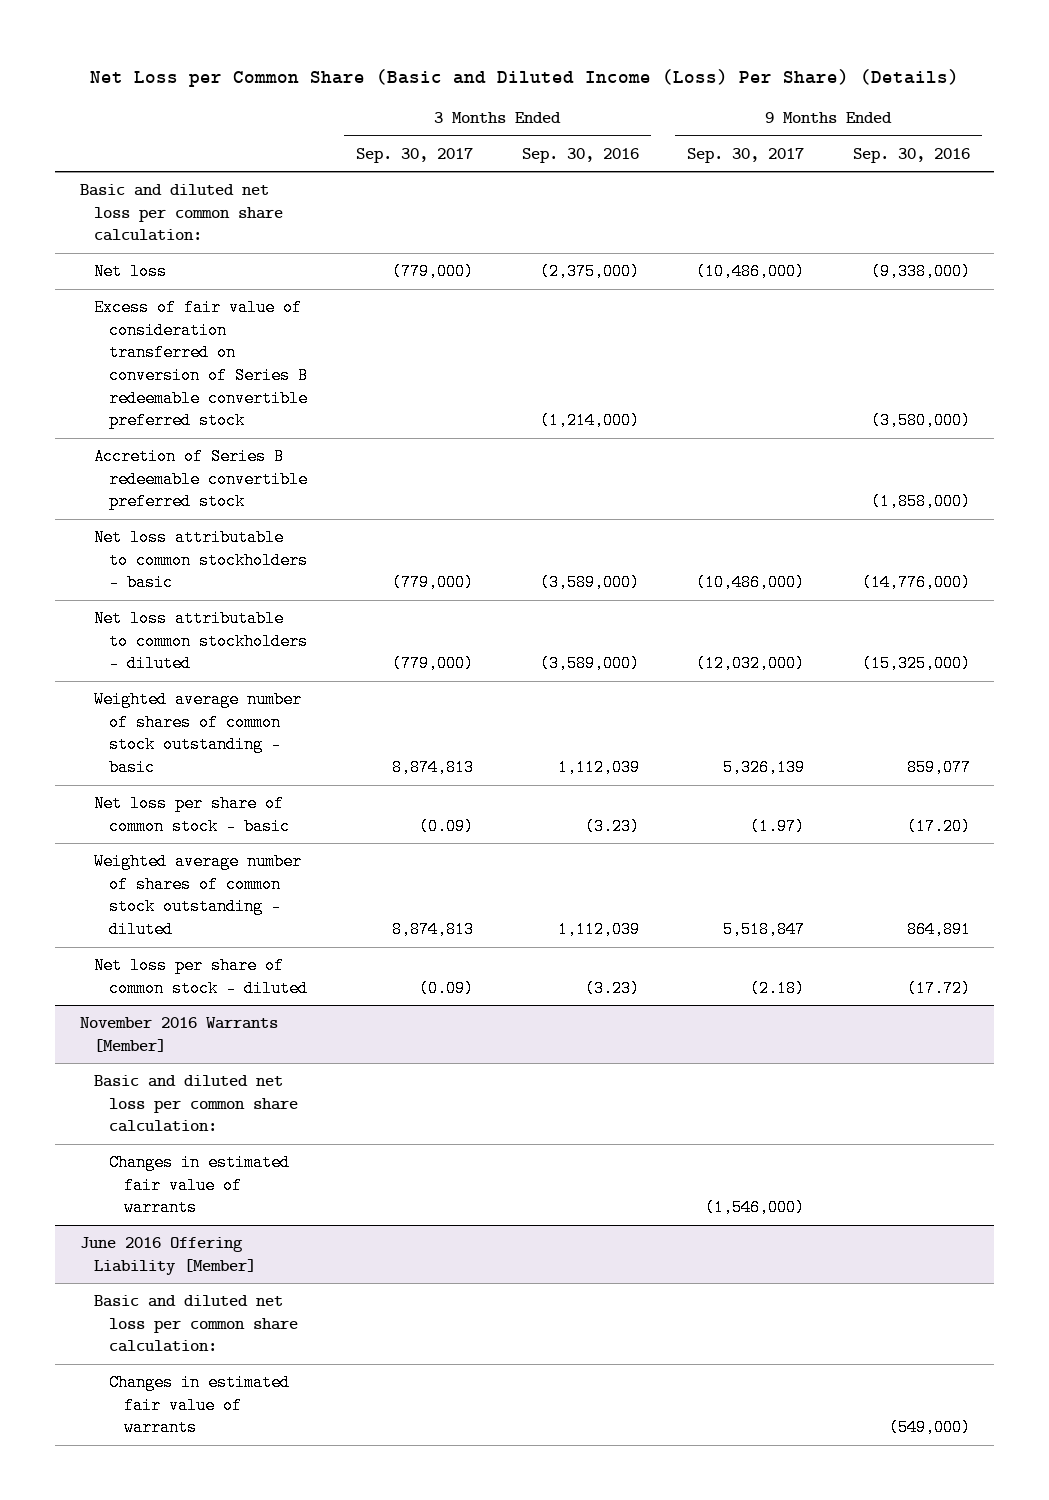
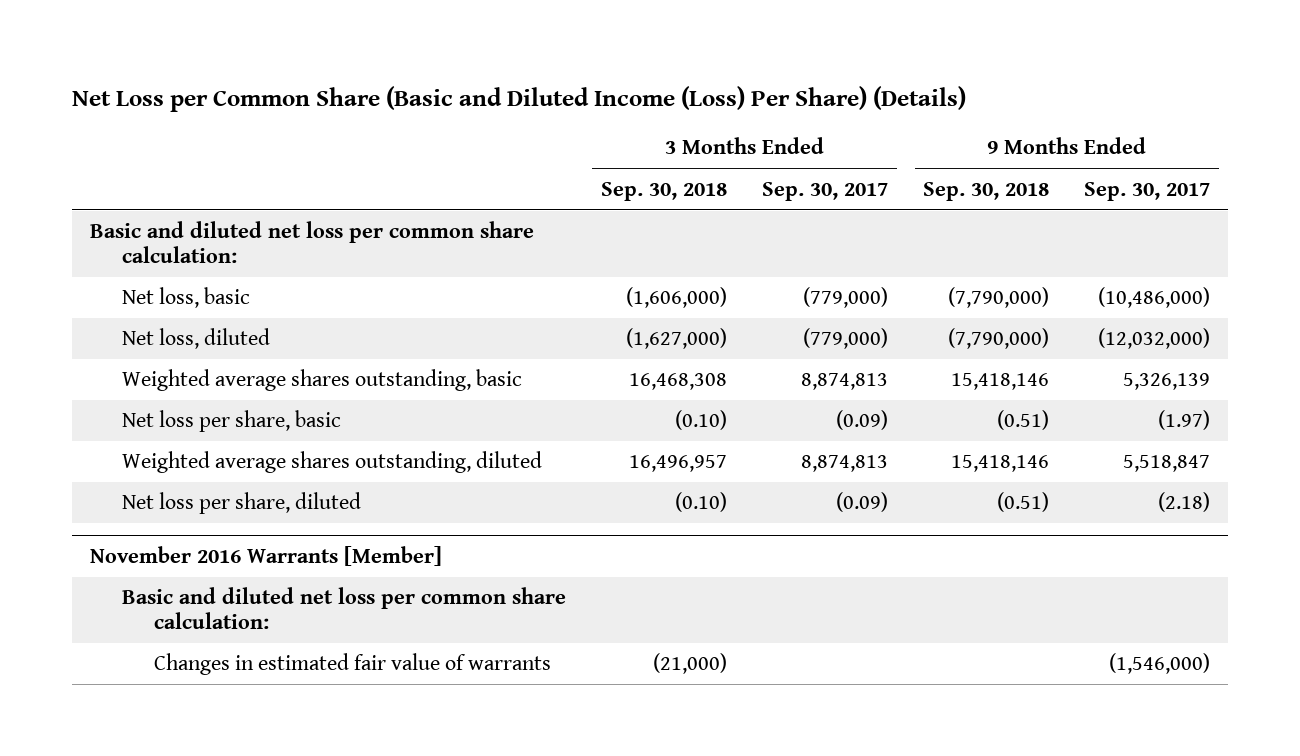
[521,147,639,163] Sep. 30, 2016 -> none
[852,147,970,163] Sep. 30, 2016 -> none
none -> [600,181,727,201] Sep. 30, 2018
none -> [923,181,1050,201] Sep. 30, 2018
[94,299,309,430] Excess of fair value of consideration transferred on conversion of Series B redeemable convertible preferred stock -> none
[94,448,309,511] Accretion of Series B redeemable convertible preferred stock -> none
[94,529,309,592] Net loss attributable to common stockholders - basic -> none
[94,263,168,281] Net loss -> [121,287,250,309] Net loss, basic
[94,610,309,673] Net loss attributable to common stockholders - diluted -> [121,328,270,350] Net loss, diluted
[94,691,303,777] Weighted average number of shares of common stock outstanding - basic -> [121,369,522,392] Weighted average shares outstanding, basic
[94,795,291,835] Net loss per share of common stock - basic -> [121,410,341,433] Net loss per share, basic
[94,853,303,939] Weighted average number of shares of common stock outstanding - diluted -> [121,451,542,474] Weighted average shares outstanding, diluted
[94,957,309,997] Net loss per share of common stock - diluted -> [121,492,361,515] Net loss per share, diluted
[79,1237,257,1275] June 2016 Offering Liability [Member] -> none
[94,1295,299,1353] Basic and diluted net loss per common share calculation: -> none
[109,1374,291,1437] Changes in estimated fair value of warrants -> none

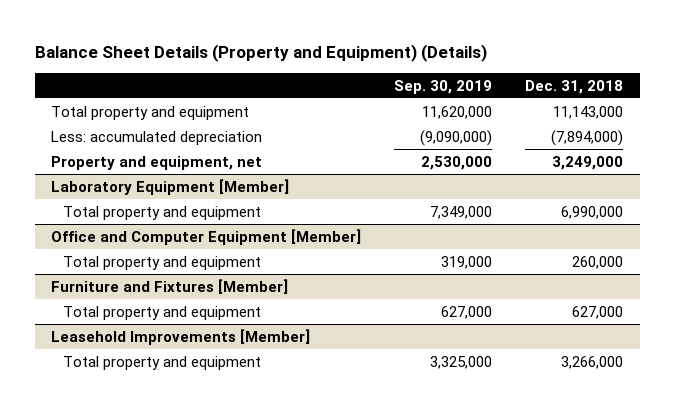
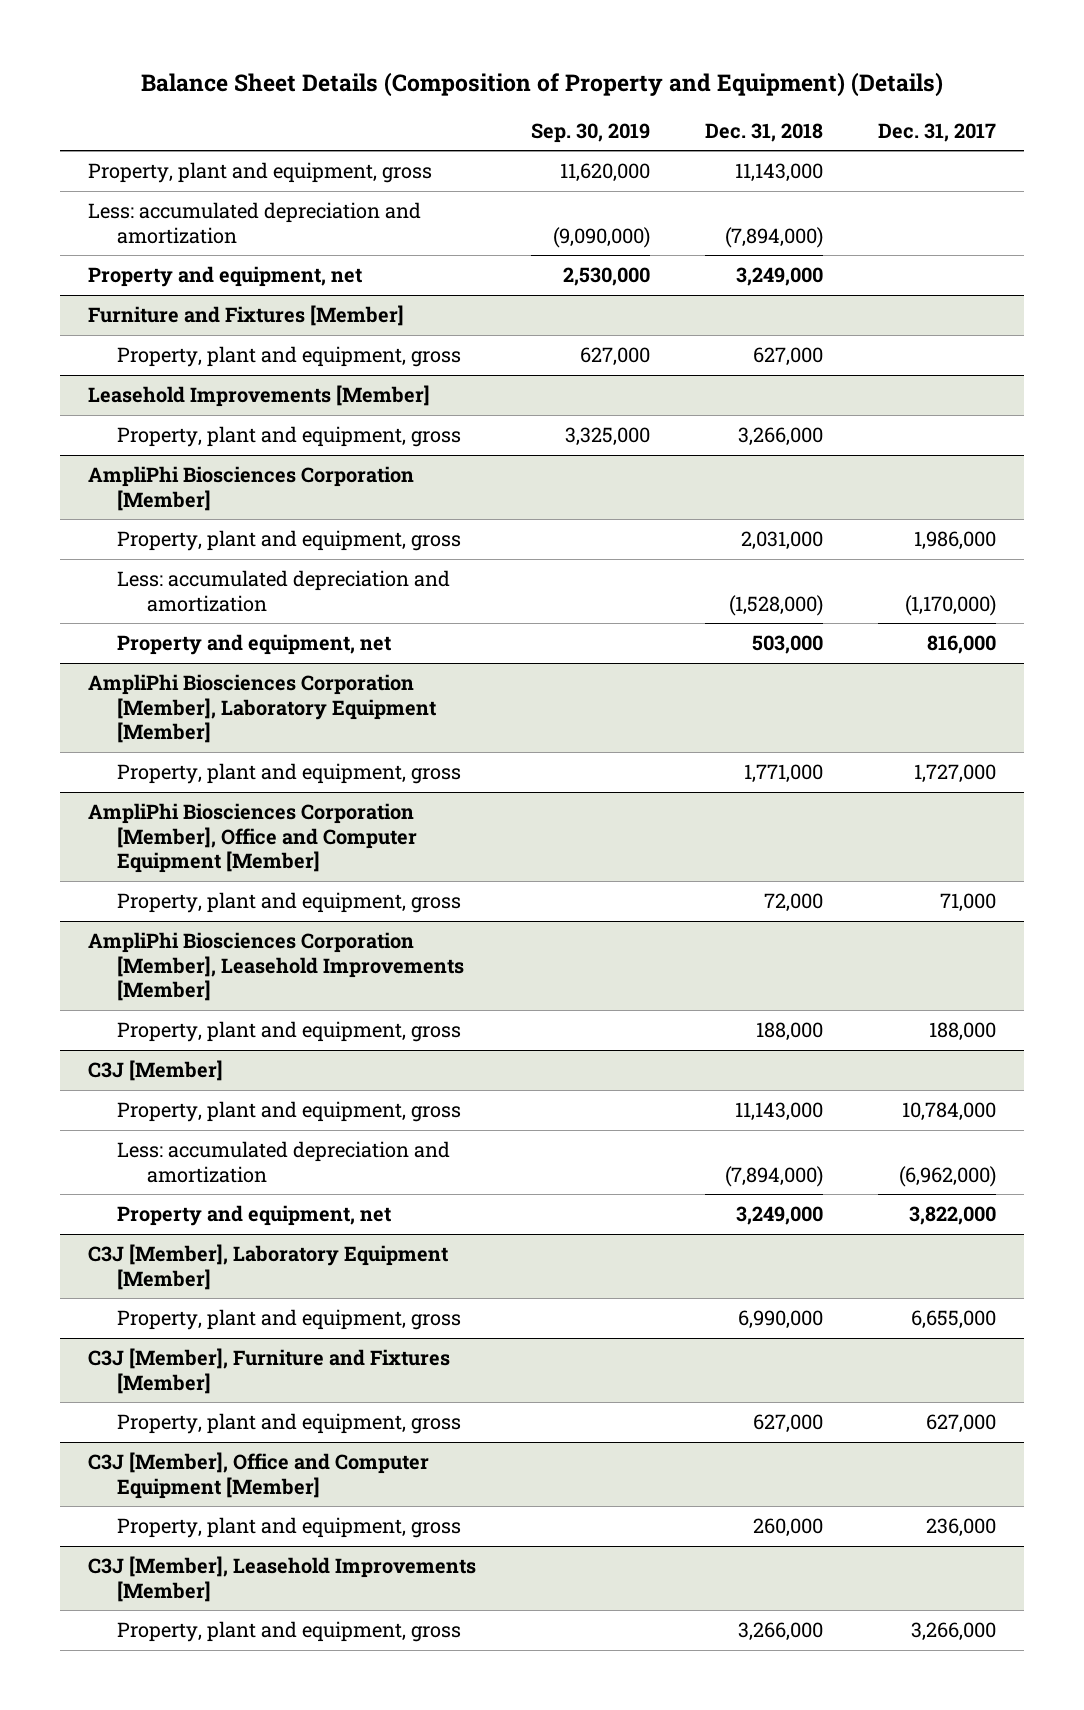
[34,43,487,62] Balance Sheet Details (Property and Equipment) (Details) -> [140,71,943,97] Balance Sheet Details (Composition of Property and Equipment) (Details)
none -> [878,122,997,142] Dec. 31, 2017
[51,105,250,120] Total property and equipment -> [87,161,432,183] Property, plant and equipment, gross
[51,130,263,145] Less: accumulated depreciation -> [87,201,421,244] Less: accumulated depreciation and amortization
[51,178,290,195] Laboratory Equipment [Member] -> none
[63,205,262,220] Total property and equipment -> none
[51,228,362,245] Office and Computer Equipment [Member] -> none
[63,255,262,270] Total property and equipment -> none
[63,305,262,320] Total property and equipment -> [117,345,462,367] Property, plant and equipment, gross
[63,355,262,370] Total property and equipment -> [117,425,462,447] Property, plant and equipment, gross
none -> [87,465,414,511] AmpliPhi Biosciences Corporation [Member]
none -> [117,529,462,551] Property, plant and equipment, gross
none -> [117,569,451,612] Less: accumulated depreciation and amortization
none -> [117,633,392,655] Property and equipment, net
none -> [87,673,437,744] AmpliPhi Biosciences Corporation [Member], Laboratory Equipment [Member]
none -> [117,762,462,784] Property, plant and equipment, gross
none -> [87,802,418,874] AmpliPhi Biosciences Corporation [Member], Office and Computer Equipment [Member]
none -> [117,891,462,913] Property, plant and equipment, gross
none -> [87,931,465,1002] AmpliPhi Biosciences Corporation [Member], Leasehold Improvements [Member]
none -> [117,1020,462,1042] Property, plant and equipment, gross
none -> [87,1059,223,1081] C3J [Member]
none -> [117,1100,462,1122] Property, plant and equipment, gross
none -> [117,1140,451,1183] Less: accumulated depreciation and amortization
none -> [117,1204,392,1226] Property and equipment, net
none -> [87,1243,448,1290] C3J [Member], Laboratory Equipment [Member]
none -> [117,1308,462,1330] Property, plant and equipment, gross
none -> [87,1347,450,1394] C3J [Member], Furniture and Fixtures [Member]
none -> [117,1412,462,1434] Property, plant and equipment, gross
none -> [87,1451,429,1499] C3J [Member], Office and Computer Equipment [Member]
none -> [117,1516,462,1538] Property, plant and equipment, gross
none -> [87,1555,476,1602] C3J [Member], Leasehold Improvements [Member]
none -> [117,1620,462,1642] Property, plant and equipment, gross

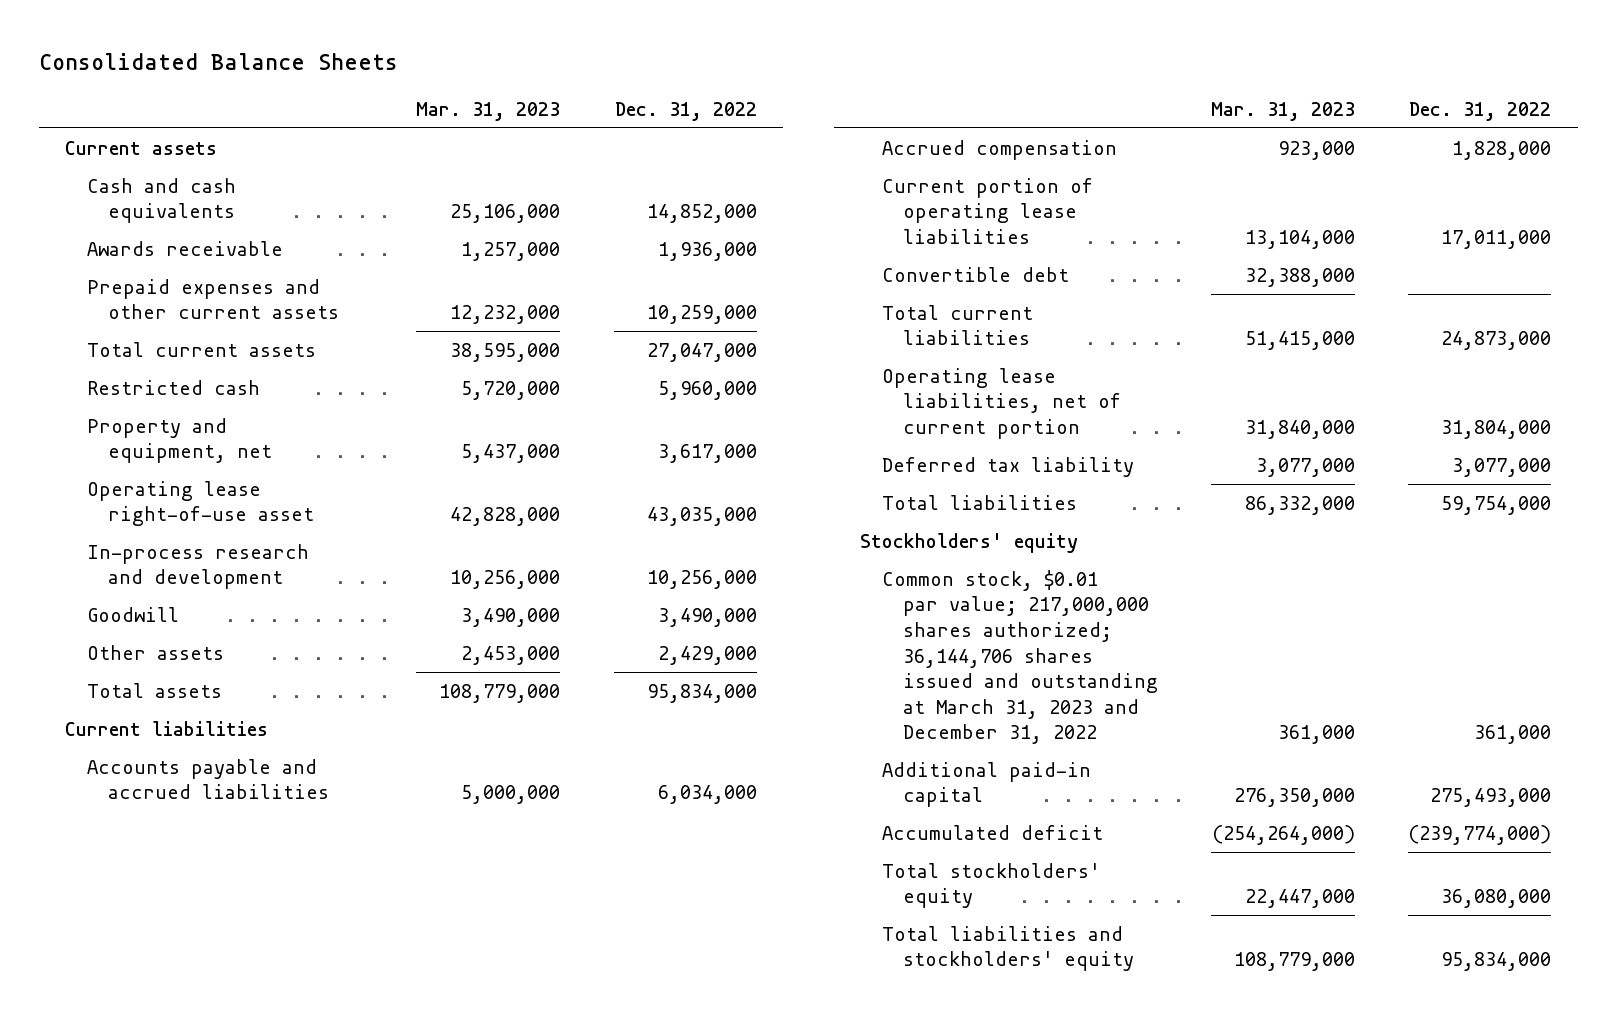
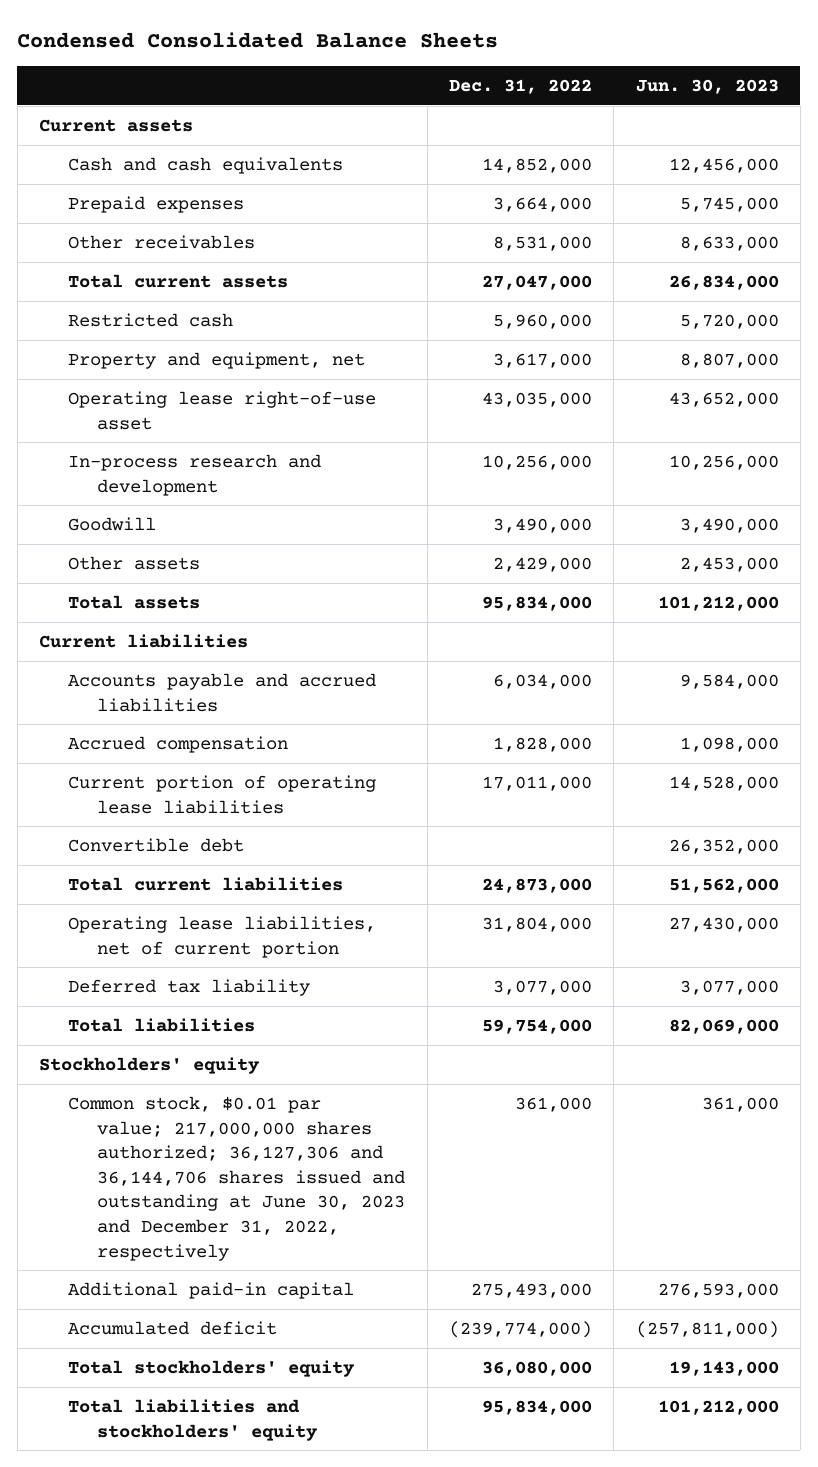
[38,53,398,71] Consolidated Balance Sheets -> [17,31,499,48] Condensed Consolidated Balance Sheets
[416,101,561,121] Mar. 31, 2023 -> none
none -> [635,78,779,94] Jun. 30, 2023
[86,240,283,256] Awards receivable -> none
[86,278,339,320] Prepaid expenses and other current assets -> none
none -> [68,195,245,213] Prepaid expenses
none -> [68,234,256,249] Other receivables
[881,569,1158,745] Common stock, $0.01 par value; 217,000,000 shares authorized; 36,144,706 shares issued and outstanding at March 31, 2023 and December 31, 2022 -> [68,1095,406,1261] Common stock, $0.01 par value; 217,000,000 shares authorized; 36,127,306 and 36,144,706 shares issued and outstanding at June 30, 2023 and December 31, 2022, respectively

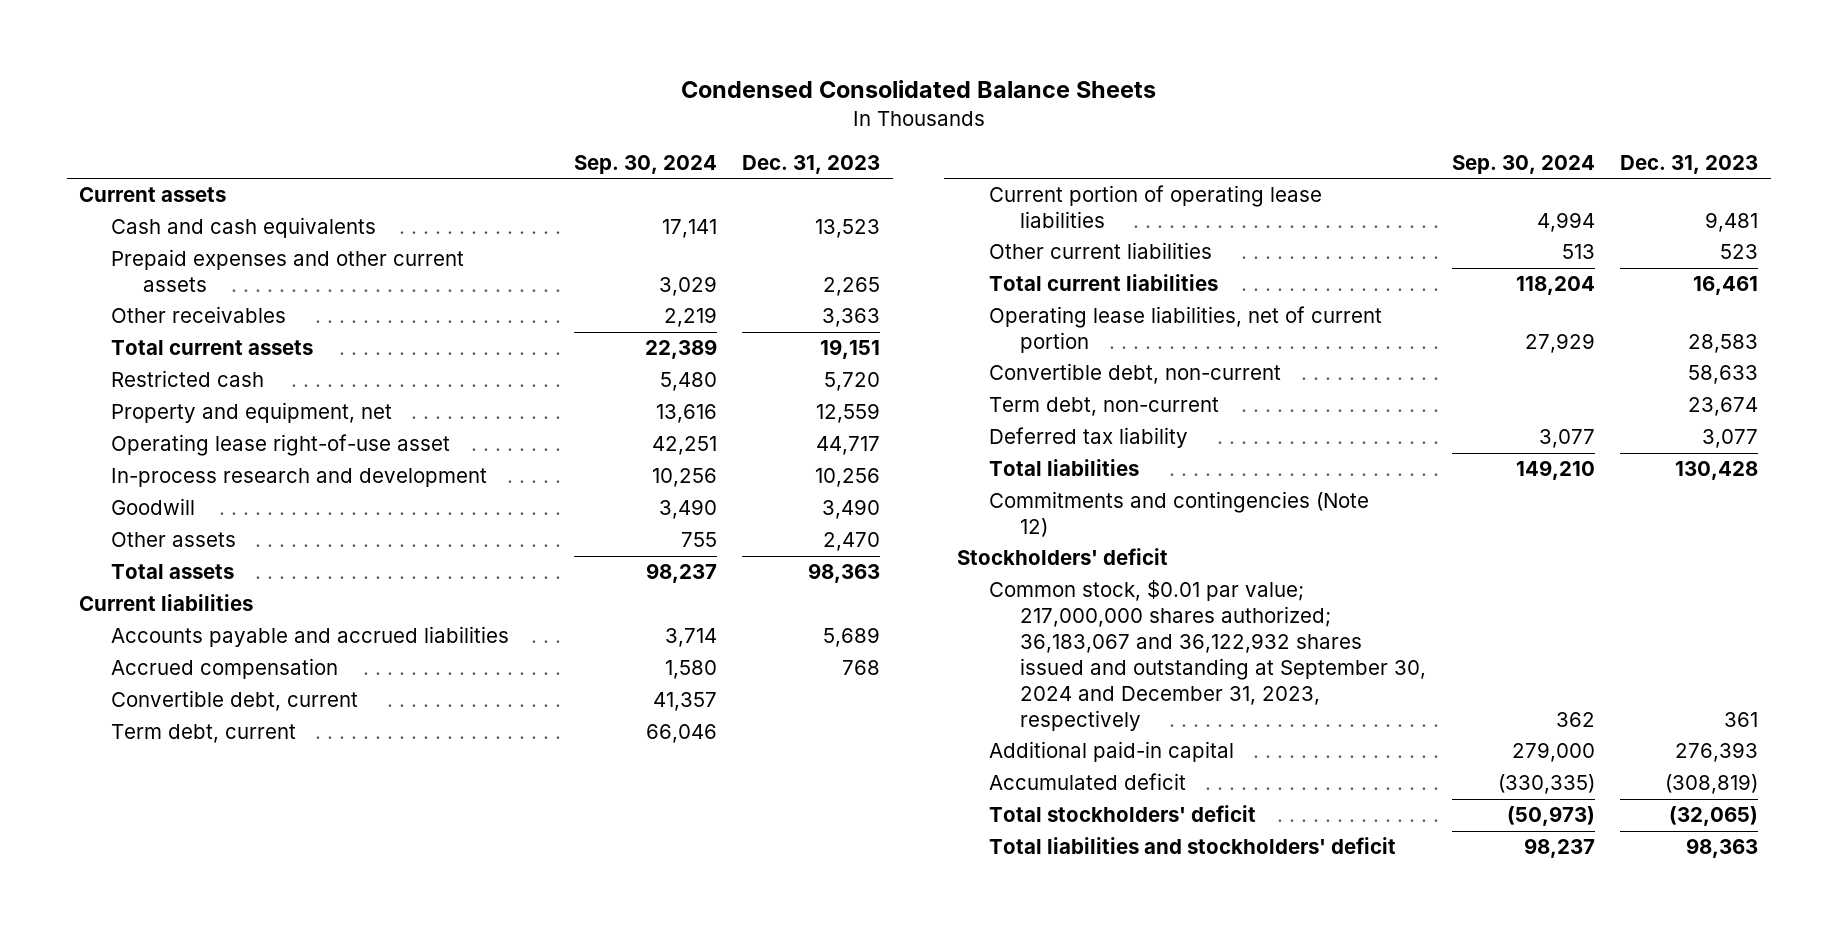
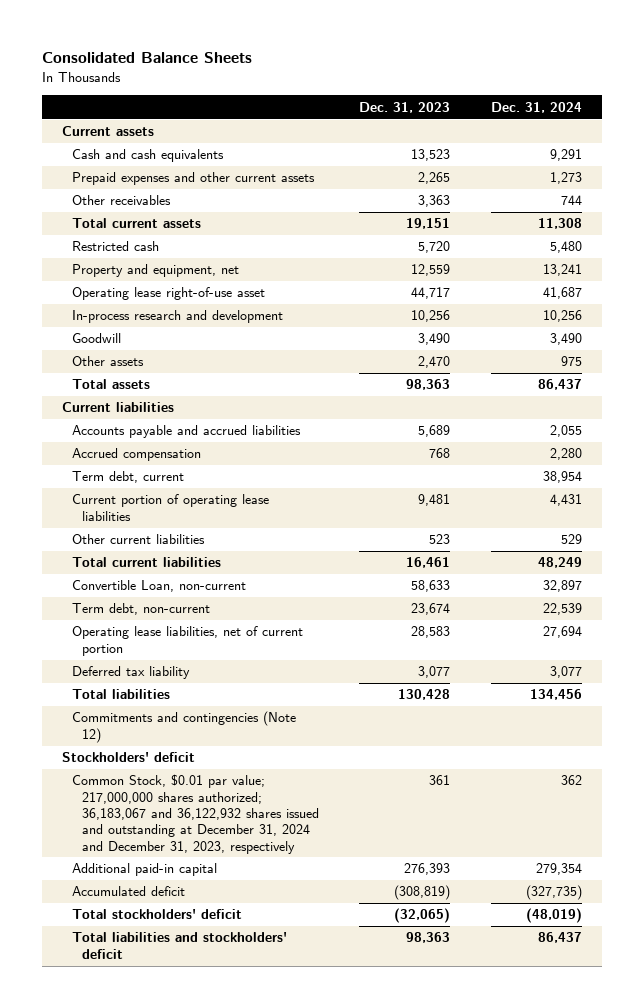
[680,80,1156,99] Condensed Consolidated Balance Sheets -> [41,52,252,64] Consolidated Balance Sheets
[574,154,718,174] Sep. 30, 2024 -> none
none -> [490,101,582,113] Dec. 31, 2024
[110,690,358,712] Convertible debt, current -> none
[988,363,1281,385] Convertible debt, non-current -> [71,580,246,593] Convertible Loan, non-current
[988,306,1382,354] Operating lease liabilities, net of current portion -> [71,626,303,656] Operating lease liabilities, net of current portion
[988,580,1427,731] Common stock, $0.01 par value; 217,000,000 shares authorized; 36,183,067 and 36,122,932 shares issued and outstanding at September 30, 2024 and December 31, 2023, respectively -> [71,774,319,854] Common Stock, $0.01 par value; 217,000,000 shares authorized; 36,183,067 and 36,122,932 shares issued and outstanding at December 31, 2024 and December 31, 2023, respectively

